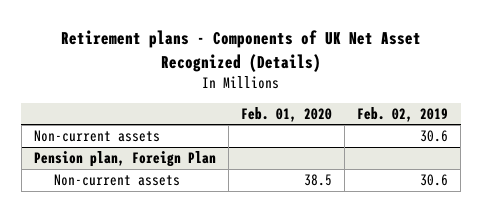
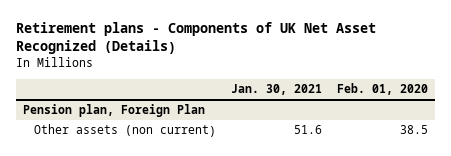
[357,106,449,122] Feb. 02, 2019 -> none
none -> [230,84,322,96] Jan. 30, 2021
[33,130,160,143] Non-current assets -> none
[54,174,181,187] Non-current assets -> [33,124,216,138] Other assets (non current)

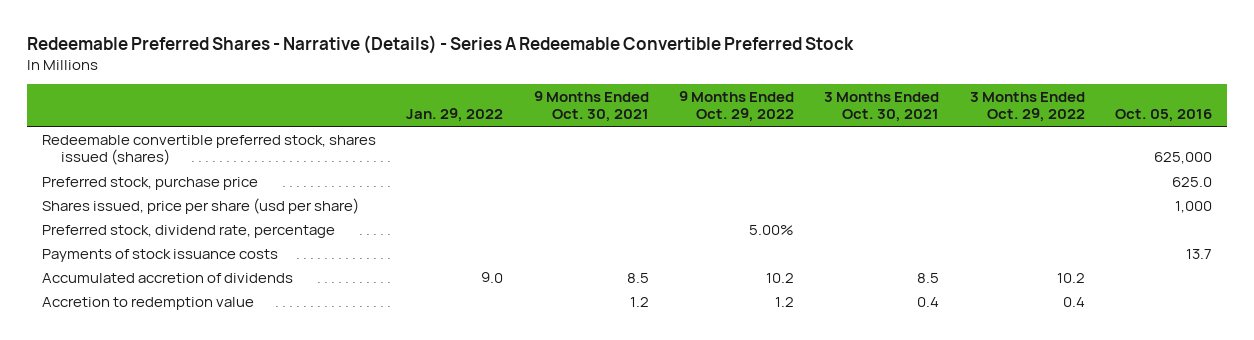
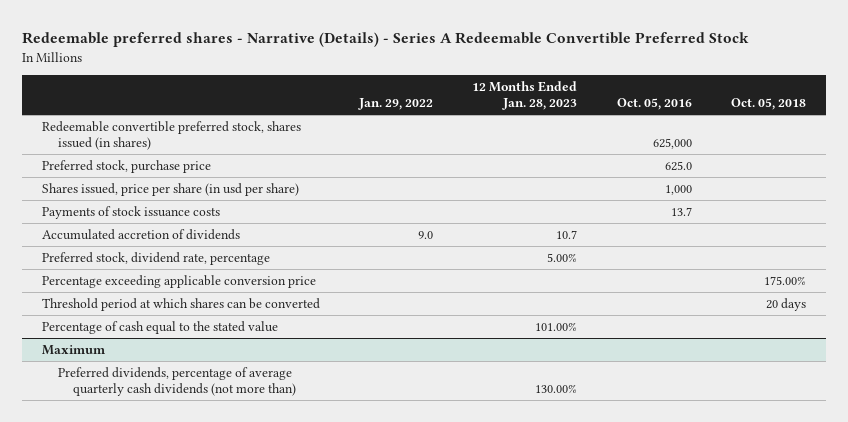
[26,34,854,54] Redeemable Preferred Shares - Narrative (Details) - Series A Redeemable Convertible Preferred Stock -> [22,32,750,48] Redeemable preferred shares - Narrative (Details) - Series A Redeemable Convertible Preferred Stock
[533,91,649,123] 9 Months Ended Oct. 30, 2021 -> none
[679,91,795,123] 9 Months Ended Oct. 29, 2022 -> none
[824,92,940,123] 3 Months Ended Oct. 30, 2021 -> none
[969,92,1085,123] 3 Months Ended Oct. 29, 2022 -> none
none -> [472,81,578,111] 12 Months Ended Jan. 28, 2023
none -> [731,98,807,111] Oct. 05, 2018
[41,134,376,165] Redeemable convertible preferred stock, shares issued (shares) -> [41,120,301,150] Redeemable convertible preferred stock, shares issued (in shares)
[41,197,359,214] Shares issued, price per share (usd per share) -> [41,182,299,196] Shares issued, price per share (in usd per share)
[41,296,254,310] Accretion to redemption value -> none
[41,224,335,238] Preferred stock, dividend rate, percentage -> [41,251,270,265] Preferred stock, dividend rate, percentage
none -> [41,274,316,288] Percentage exceeding applicable conversion price
none -> [41,297,320,311] Threshold period at which shares can be converted
none -> [41,320,278,334] Percentage of cash equal to the stated value
none -> [41,344,106,355] Maximum
none -> [57,366,297,396] Preferred dividends, percentage of average quarterly cash dividends (not more than)

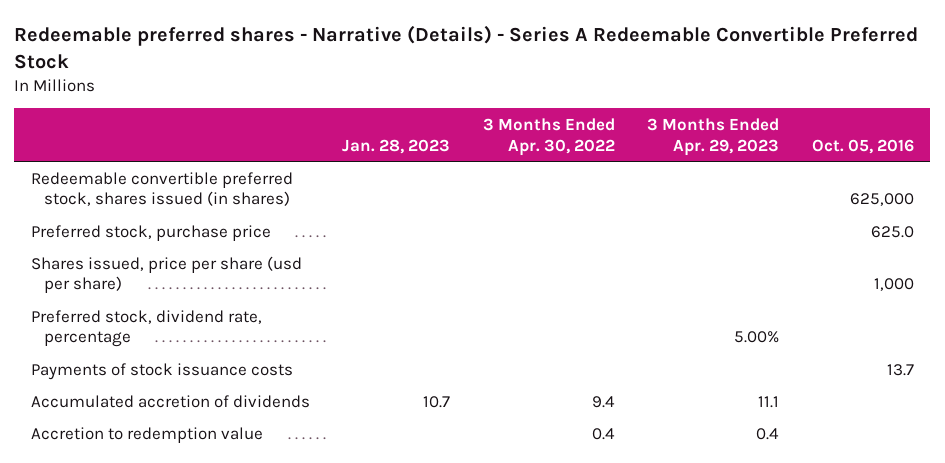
[358,98,434,111] Jan. 29, 2022 -> none
[472,81,578,111] 12 Months Ended Jan. 28, 2023 -> none
[731,98,807,111] Oct. 05, 2018 -> none
none -> [342,138,451,154] Jan. 28, 2023
none -> [482,117,615,156] 3 Months Ended Apr. 30, 2022
none -> [647,117,780,156] 3 Months Ended Apr. 29, 2023
[41,182,299,196] Shares issued, price per share (in usd per share) -> [30,255,302,294] Shares issued, price per share (usd per share)
[41,251,270,265] Preferred stock, dividend rate, percentage -> [30,309,262,348] Preferred stock, dividend rate, percentage
[41,274,316,288] Percentage exceeding applicable conversion price -> none
[41,297,320,311] Threshold period at which shares can be converted -> none
[41,320,278,334] Percentage of cash equal to the stated value -> none
[41,344,106,355] Maximum -> none
[57,366,297,396] Preferred dividends, percentage of average quarterly cash dividends (not more than) -> none
none -> [30,426,263,443] Accretion to redemption value

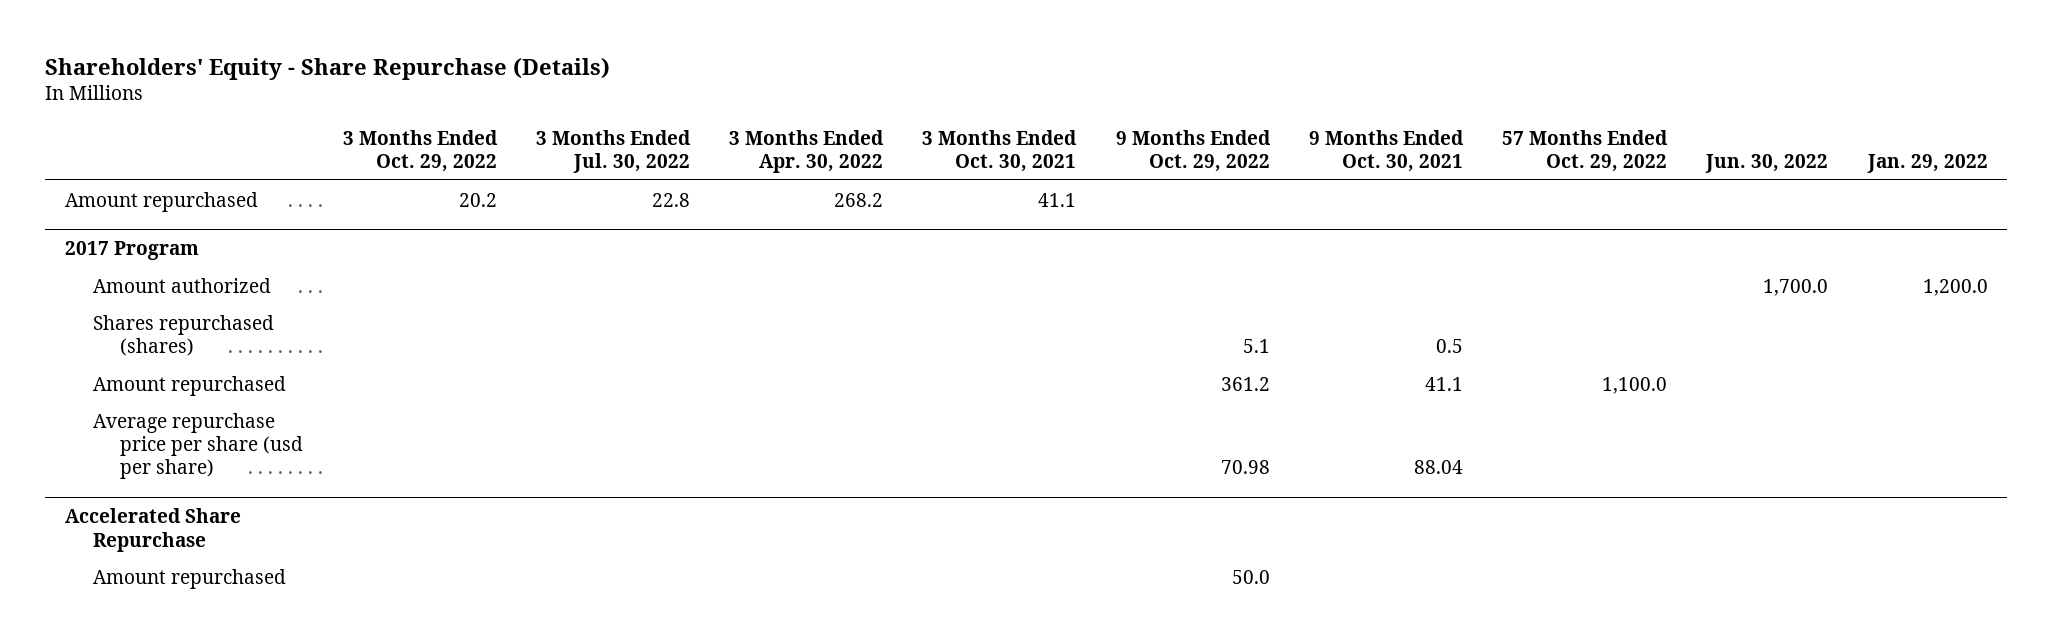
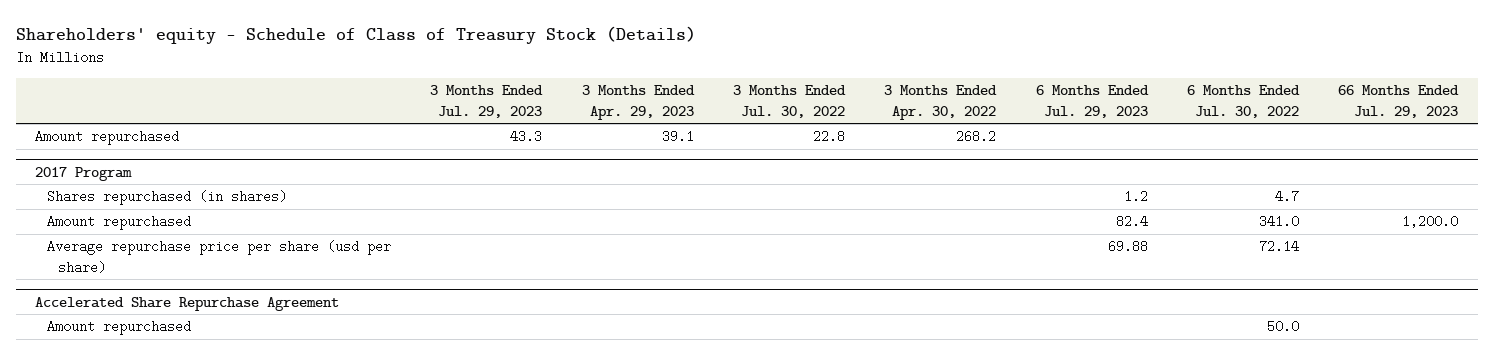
[45,57,611,80] Shareholders' Equity - Share Repurchase (Details) -> [15,26,696,45] Shareholders' equity - Schedule of Class of Treasury Stock (Details)
[342,129,498,173] 3 Months Ended Oct. 29, 2022 -> none
[922,129,1078,173] 3 Months Ended Oct. 30, 2021 -> none
[1115,129,1271,173] 9 Months Ended Oct. 29, 2022 -> none
[1308,129,1464,173] 9 Months Ended Oct. 30, 2021 -> none
[1502,129,1669,173] 57 Months Ended Oct. 29, 2022 -> none
[1705,154,1829,174] Jun. 30, 2022 -> none
[1866,154,1988,174] Jan. 29, 2022 -> none
none -> [430,84,544,118] 3 Months Ended Jul. 29, 2023
none -> [581,84,695,120] 3 Months Ended Apr. 29, 2023
none -> [1035,84,1149,118] 6 Months Ended Jul. 29, 2023
none -> [1186,84,1300,118] 6 Months Ended Jul. 30, 2022
none -> [1338,84,1460,118] 66 Months Ended Jul. 29, 2023
[92,277,271,293] Amount authorized -> none
[92,314,274,356] Shares repurchased (shares) -> [46,190,287,206] Shares repurchased (in shares)
[64,508,241,552] Accelerated Share Repurchase -> [35,296,340,311] Accelerated Share Repurchase Agreement

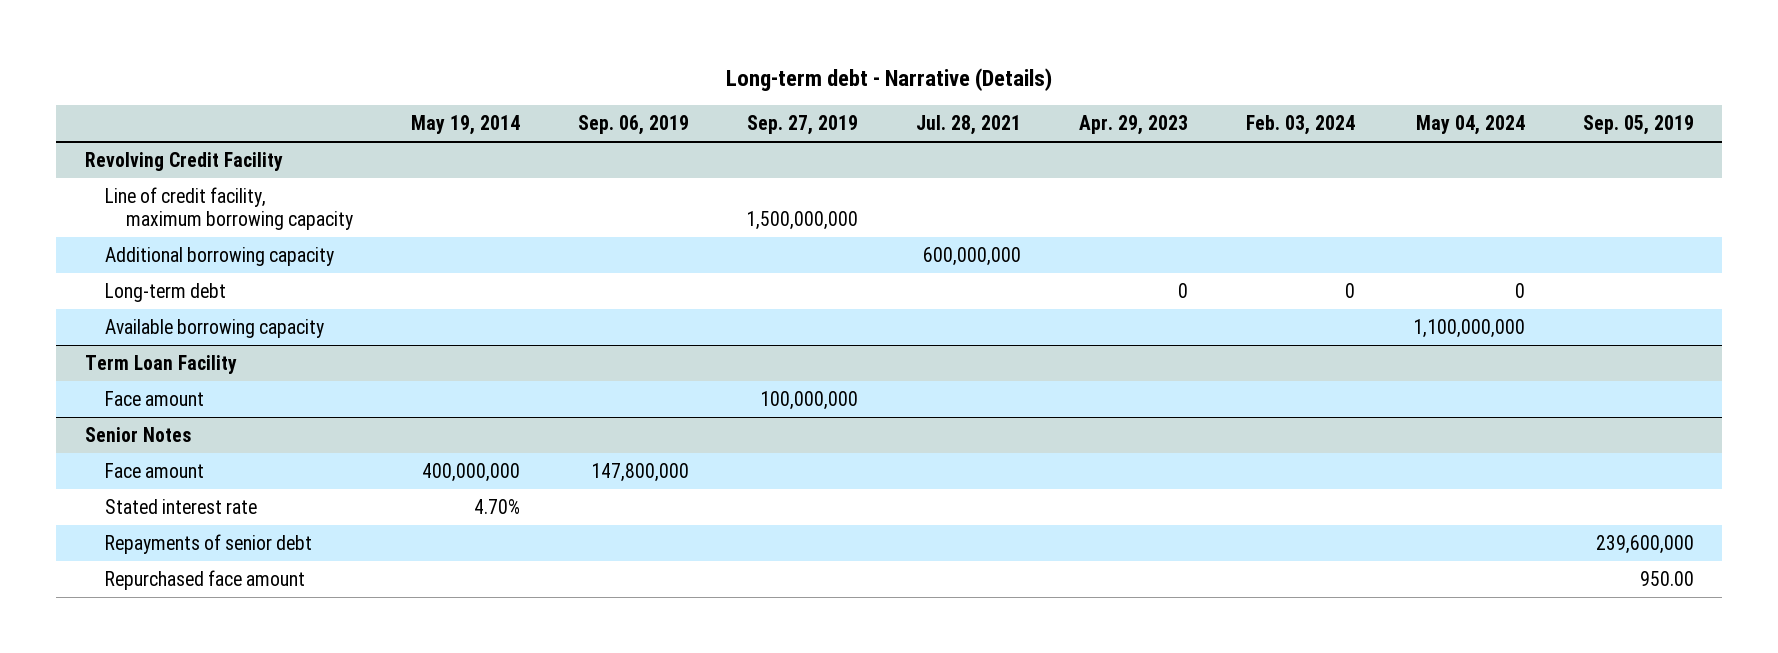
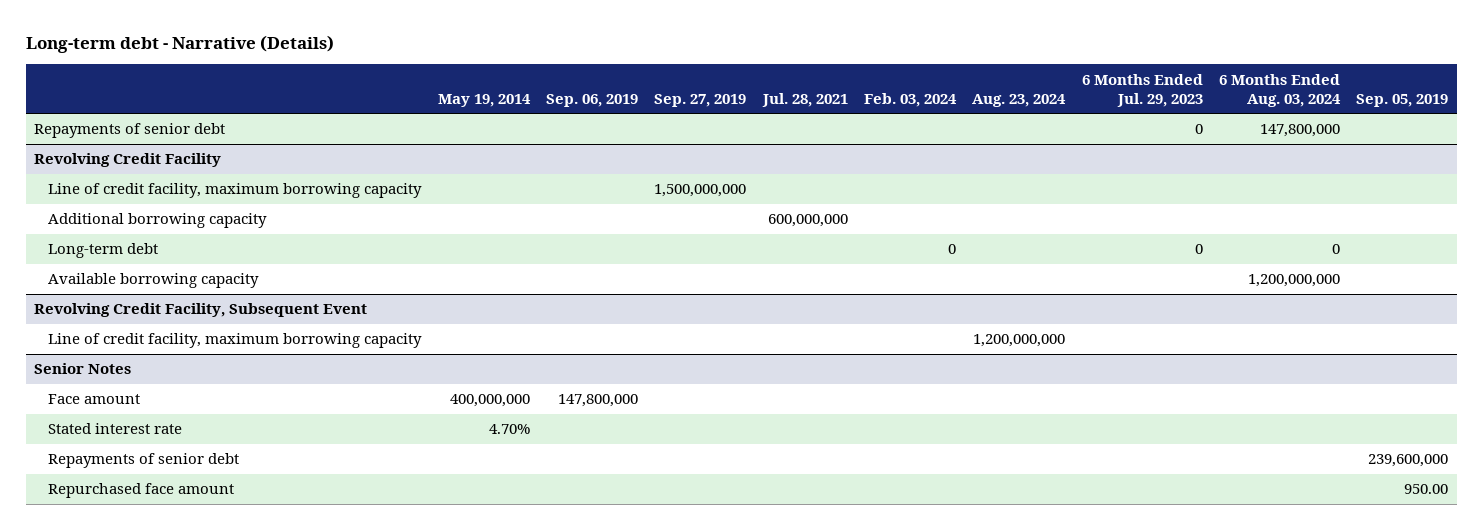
[1079,115,1189,136] Apr. 29, 2023 -> none
[1415,115,1525,136] May 04, 2024 -> none
none -> [972,93,1067,107] Aug. 23, 2024
none -> [1081,73,1203,107] 6 Months Ended Jul. 29, 2023
none -> [1219,73,1342,107] 6 Months Ended Aug. 03, 2024
none -> [34,123,226,139] Repayments of senior debt
[84,354,237,374] Term Loan Facility -> none
[105,390,205,406] Face amount -> none
none -> [34,303,368,318] Revolving Credit Facility, Subsequent Event
none -> [48,333,423,349] Line of credit facility, maximum borrowing capacity

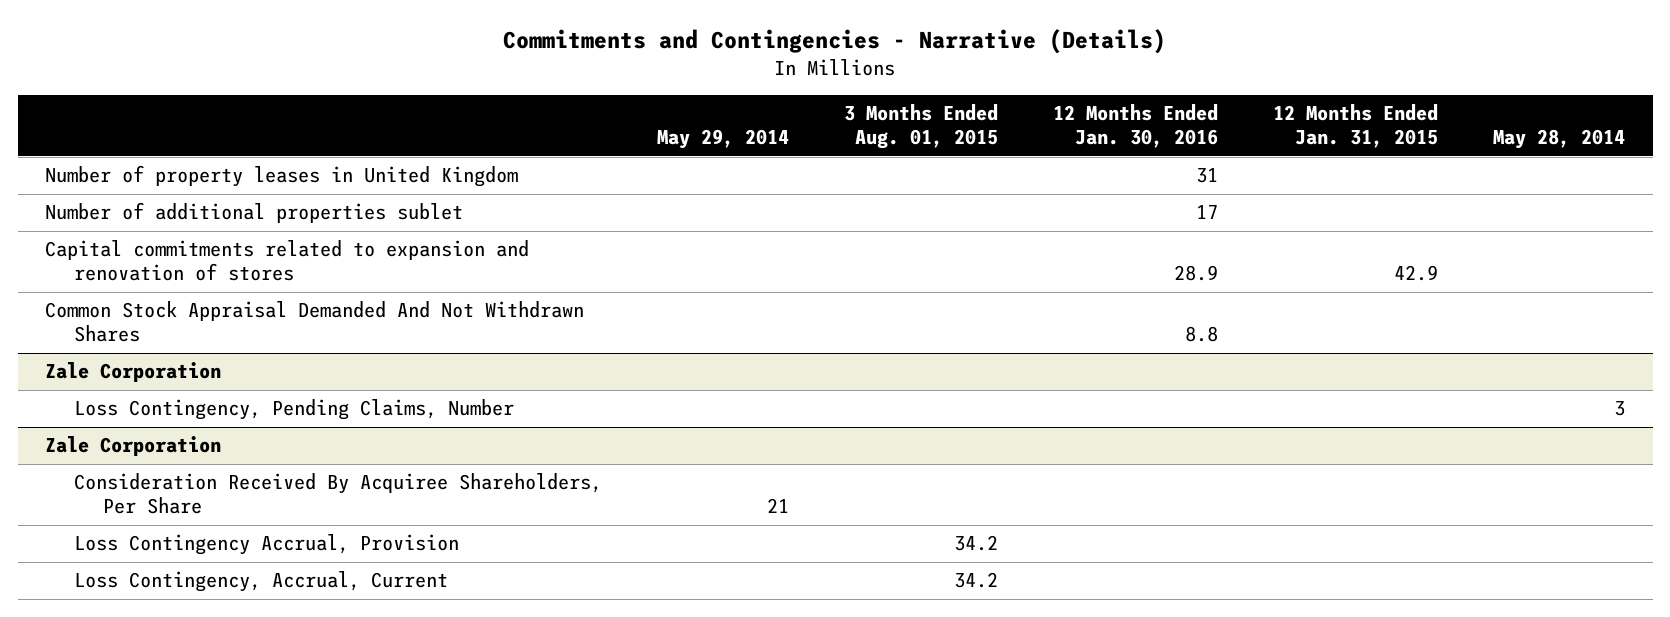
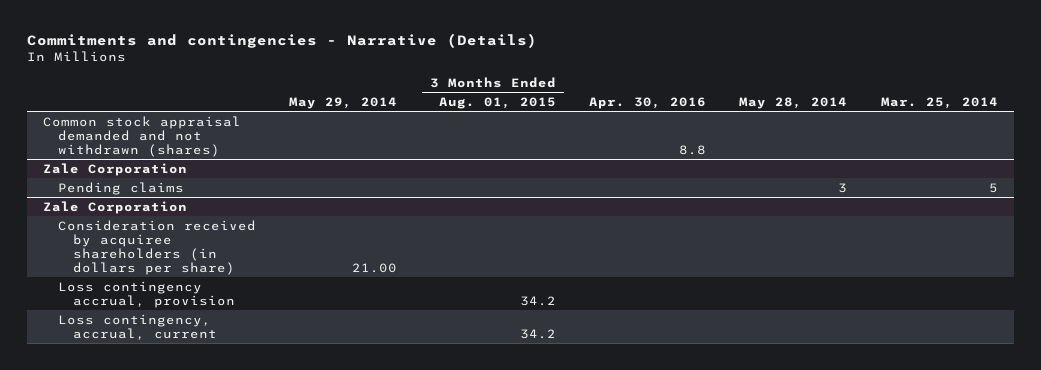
[503,29,1167,55] Commitments and Contingencies - Narrative (Details) -> [26,33,537,49] Commitments and contingencies - Narrative (Details)
[1053,104,1219,149] 12 Months Ended Jan. 30, 2016 -> none
[1273,104,1439,149] 12 Months Ended Jan. 31, 2015 -> none
none -> [589,96,707,109] Apr. 30, 2016
none -> [880,96,998,109] Mar. 25, 2014
[45,165,519,188] Number of property leases in United Kingdom -> none
[45,202,464,224] Number of additional properties sublet -> none
[45,240,530,282] Capital commitments related to expansion and renovation of stores -> none
[45,301,585,343] Common Stock Appraisal Demanded And Not Withdrawn Shares -> [43,115,242,157] Common stock appraisal demanded and not withdrawn (shares)
[74,399,515,421] Loss Contingency, Pending Claims, Number -> [57,181,184,195] Pending claims
[74,473,603,515] Consideration Received By Acquiree Shareholders, Per Share -> [57,219,256,276] Consideration received by acquiree shareholders (in dollars per share)
[767,498,790,514] 21 -> [352,263,398,274] 21.00
[74,534,460,556] Loss Contingency Accrual, Provision -> [57,280,235,308] Loss contingency accrual, provision
[74,571,449,593] Loss Contingency, Accrual, Current -> [57,313,217,340] Loss contingency, accrual, current

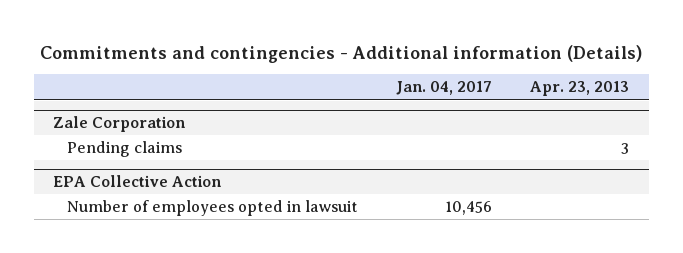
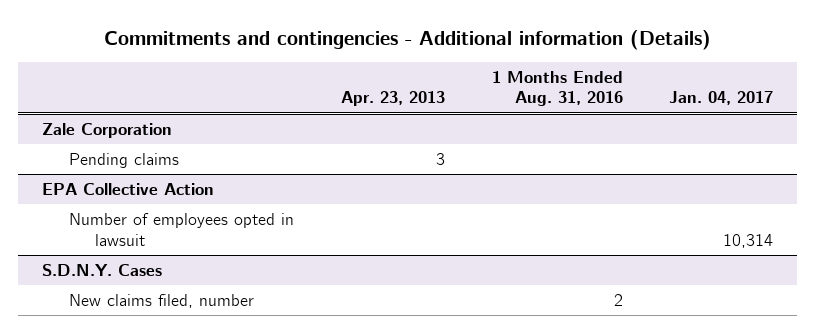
none -> [491,70,623,107] 1 Months Ended Aug. 31, 2016
[445,200,493,215] 10,456 -> [723,233,774,248] 10,314
none -> [41,263,162,276] S.D.N.Y. Cases
none -> [68,293,254,308] New claims filed, number

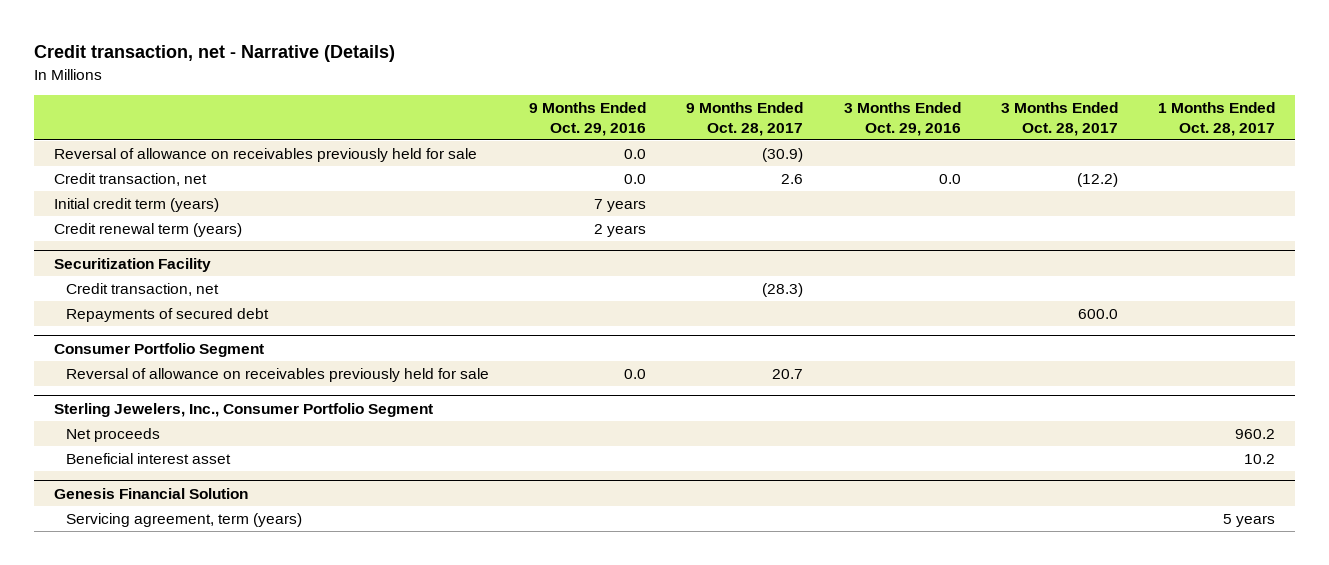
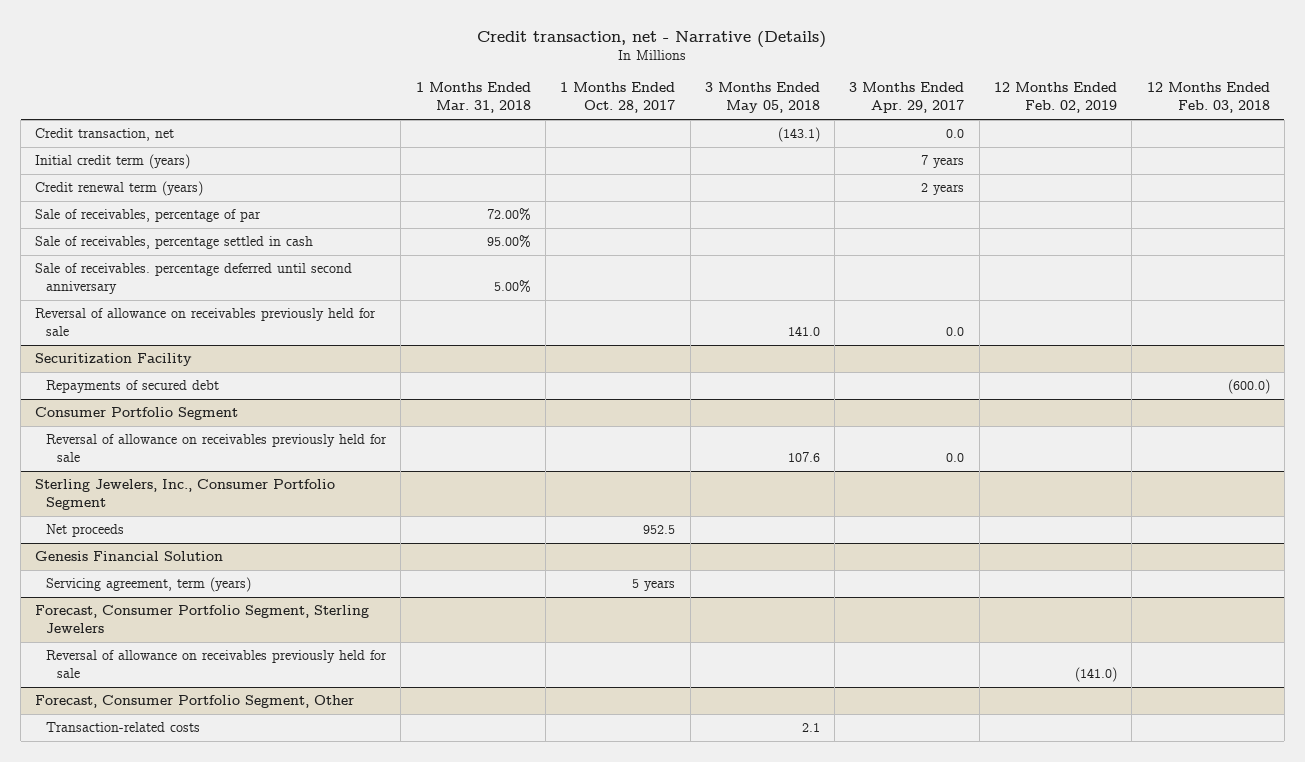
[528,102,646,136] 9 Months Ended Oct. 29, 2016 -> none
[686,102,804,136] 9 Months Ended Oct. 28, 2017 -> none
[843,102,961,136] 3 Months Ended Oct. 29, 2016 -> none
[1000,102,1118,136] 3 Months Ended Oct. 28, 2017 -> none
none -> [415,82,531,114] 1 Months Ended Mar. 31, 2018
none -> [704,82,820,114] 3 Months Ended May 05, 2018
none -> [849,82,965,114] 3 Months Ended Apr. 29, 2017
none -> [994,82,1118,114] 12 Months Ended Feb. 02, 2019
none -> [1146,82,1270,114] 12 Months Ended Feb. 03, 2018
none -> [35,209,262,223] Sale of receivables, percentage of par
none -> [35,236,314,250] Sale of receivables, percentage settled in cash
none -> [35,263,353,295] Sale of receivables. percentage deferred until second anniversary
[54,147,478,162] Reversal of allowance on receivables previously held for sale -> [35,308,377,337] Reversal of allowance on receivables previously held for sale
[65,282,219,296] Credit transaction, net -> none
[65,452,231,464] Beneficial interest asset -> none
[1235,428,1276,439] 960.2 -> [643,525,676,535] 952.5
none -> [35,605,370,634] Forecast, Consumer Portfolio Segment, Sterling Jewelers
none -> [46,650,388,679] Reversal of allowance on receivables previously held for sale
none -> [35,695,355,709] Forecast, Consumer Portfolio Segment, Other
none -> [46,722,201,733] Transaction-related costs

